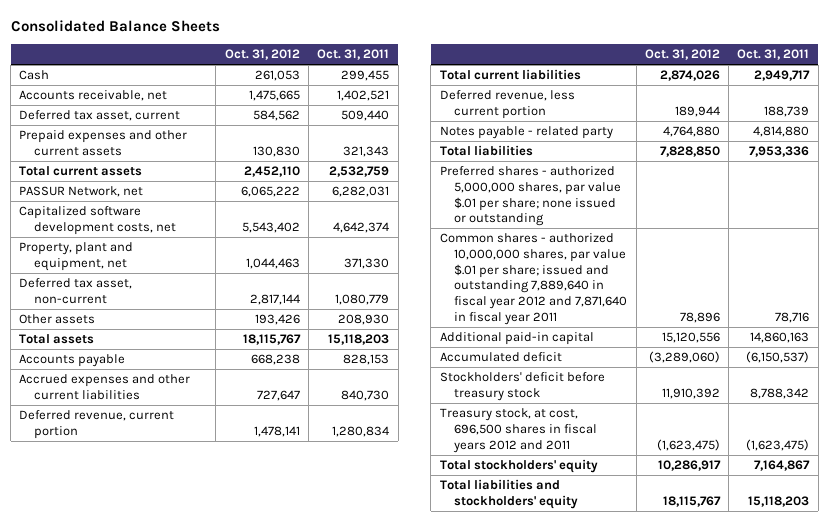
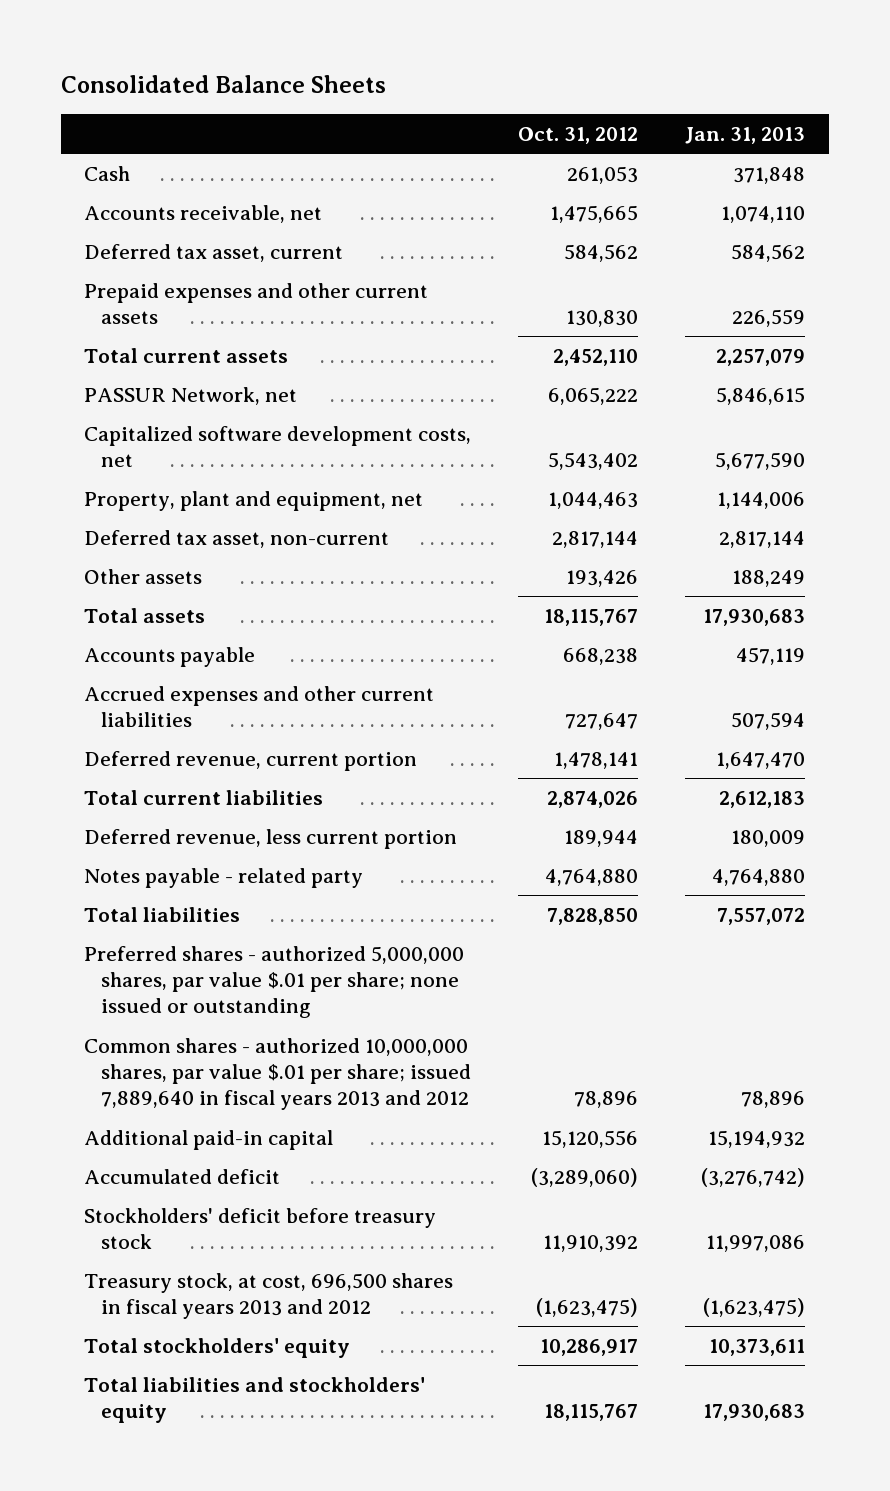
[317,49,390,61] Oct. 31, 2011 -> none
none -> [685,126,806,144] Jan. 31, 2013
[439,233,628,325] Common shares - authorized 10,000,000 shares, par value $.01 per share; issued and outstanding 7,889,640 in fiscal year 2012 and 7,871,640 in fiscal year 2011 -> [84,1037,471,1111] Common shares - authorized 10,000,000 shares, par value $.01 per share; issued 7,889,640 in fiscal years 2013 and 2012
[439,408,598,453] Treasury stock, at cost, 696,500 shares in fiscal years 2012 and 2011 -> [84,1272,454,1319] Treasury stock, at cost, 696,500 shares in fiscal years 2013 and 2012

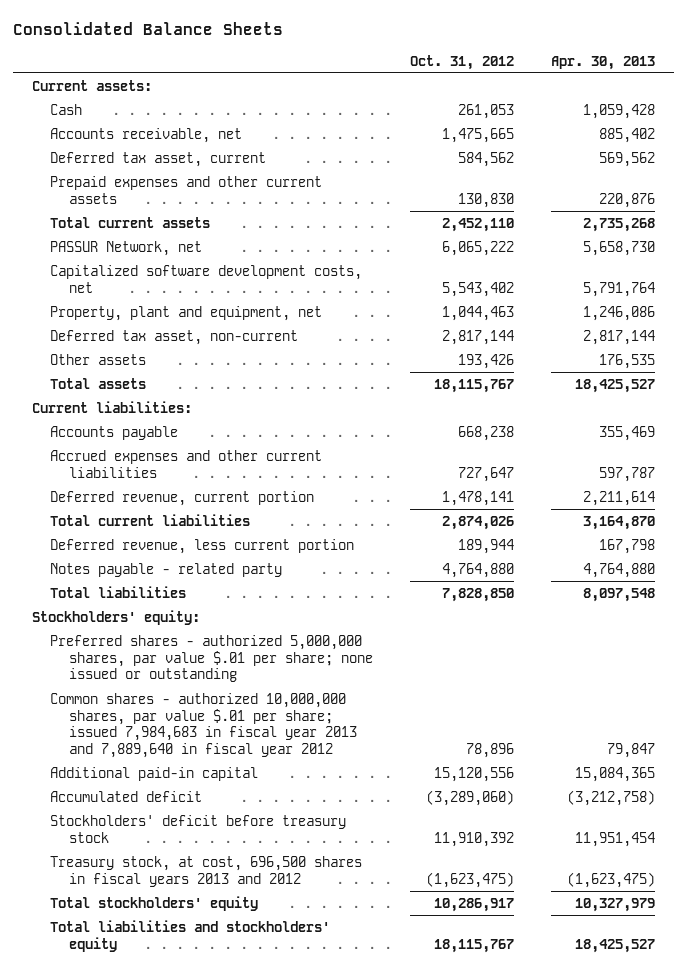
[685,126,806,144] Jan. 31, 2013 -> none
none -> [551,55,656,70] Apr. 30, 2013
none -> [31,79,152,91] Current assets:
none -> [31,400,192,413] Current liabilities:
none -> [31,609,200,625] Stockholders' equity:
[84,1037,471,1111] Common shares - authorized 10,000,000 shares, par value $.01 per share; issued 7,889,640 in fiscal years 2013 and 2012 -> [50,692,358,759] Common shares - authorized 10,000,000 shares, par value $.01 per share; issued 7,984,683 in fiscal year 2013 and 7,889,640 in fiscal year 2012

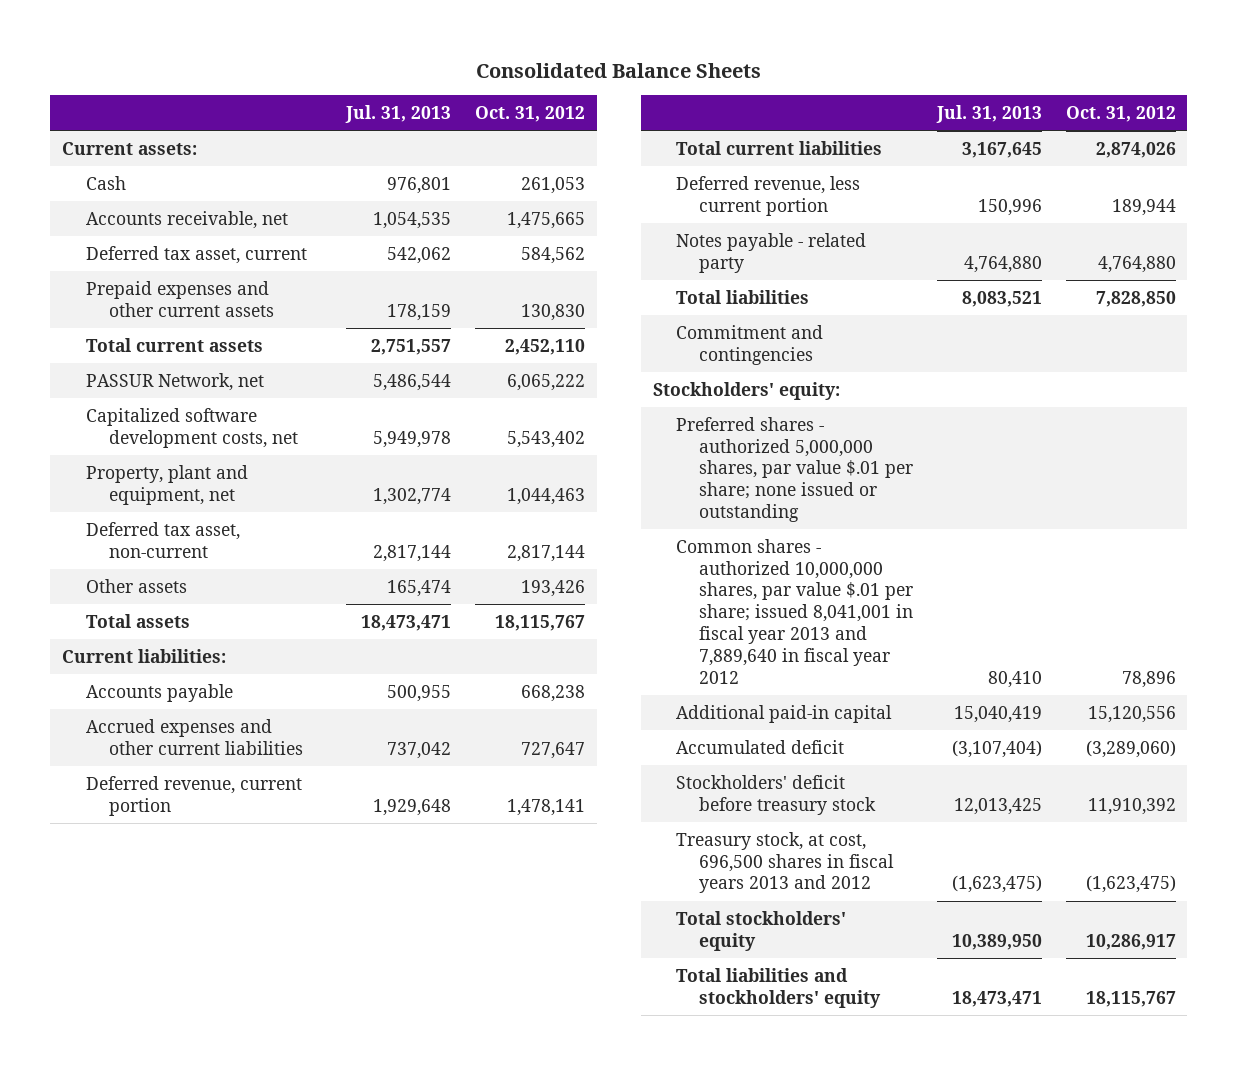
[551,55,656,70] Apr. 30, 2013 -> none
none -> [345,105,452,124] Jul. 31, 2013
none -> [676,324,824,365] Commitment and contingencies
[50,692,358,759] Common shares - authorized 10,000,000 shares, par value $.01 per share; issued 7,984,683 in fiscal year 2013 and 7,889,640 in fiscal year 2012 -> [676,538,914,684] Common shares - authorized 10,000,000 shares, par value $.01 per share; issued 8,041,001 in fiscal year 2013 and 7,889,640 in fiscal year 2012

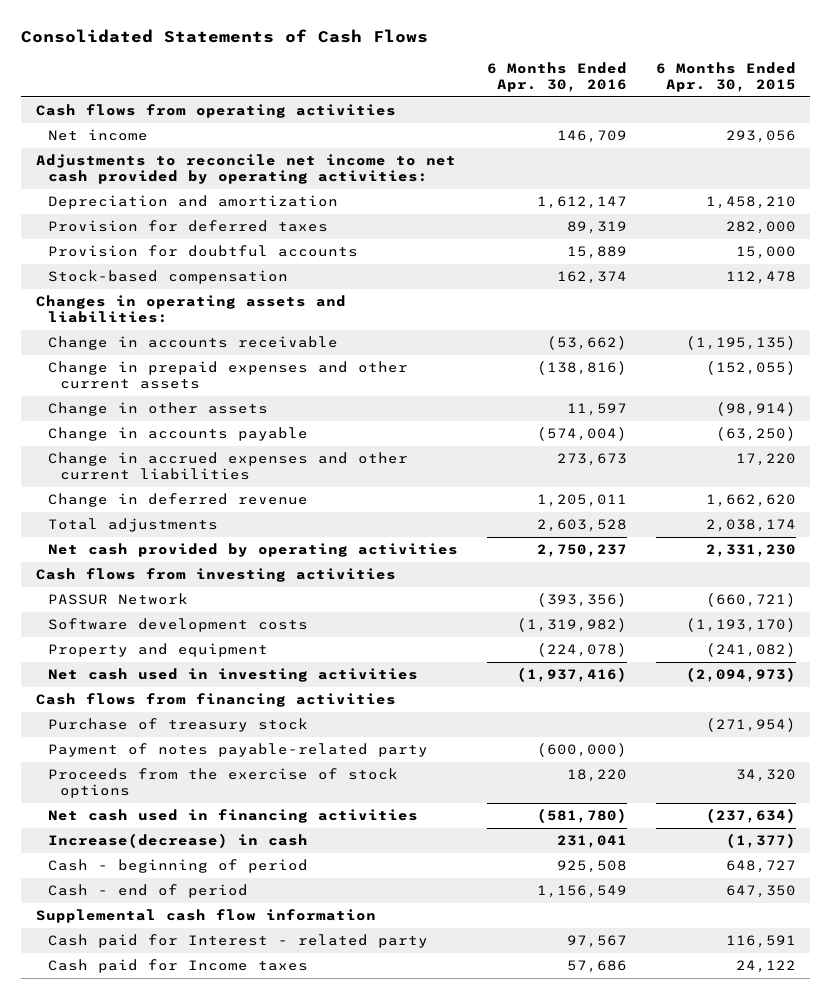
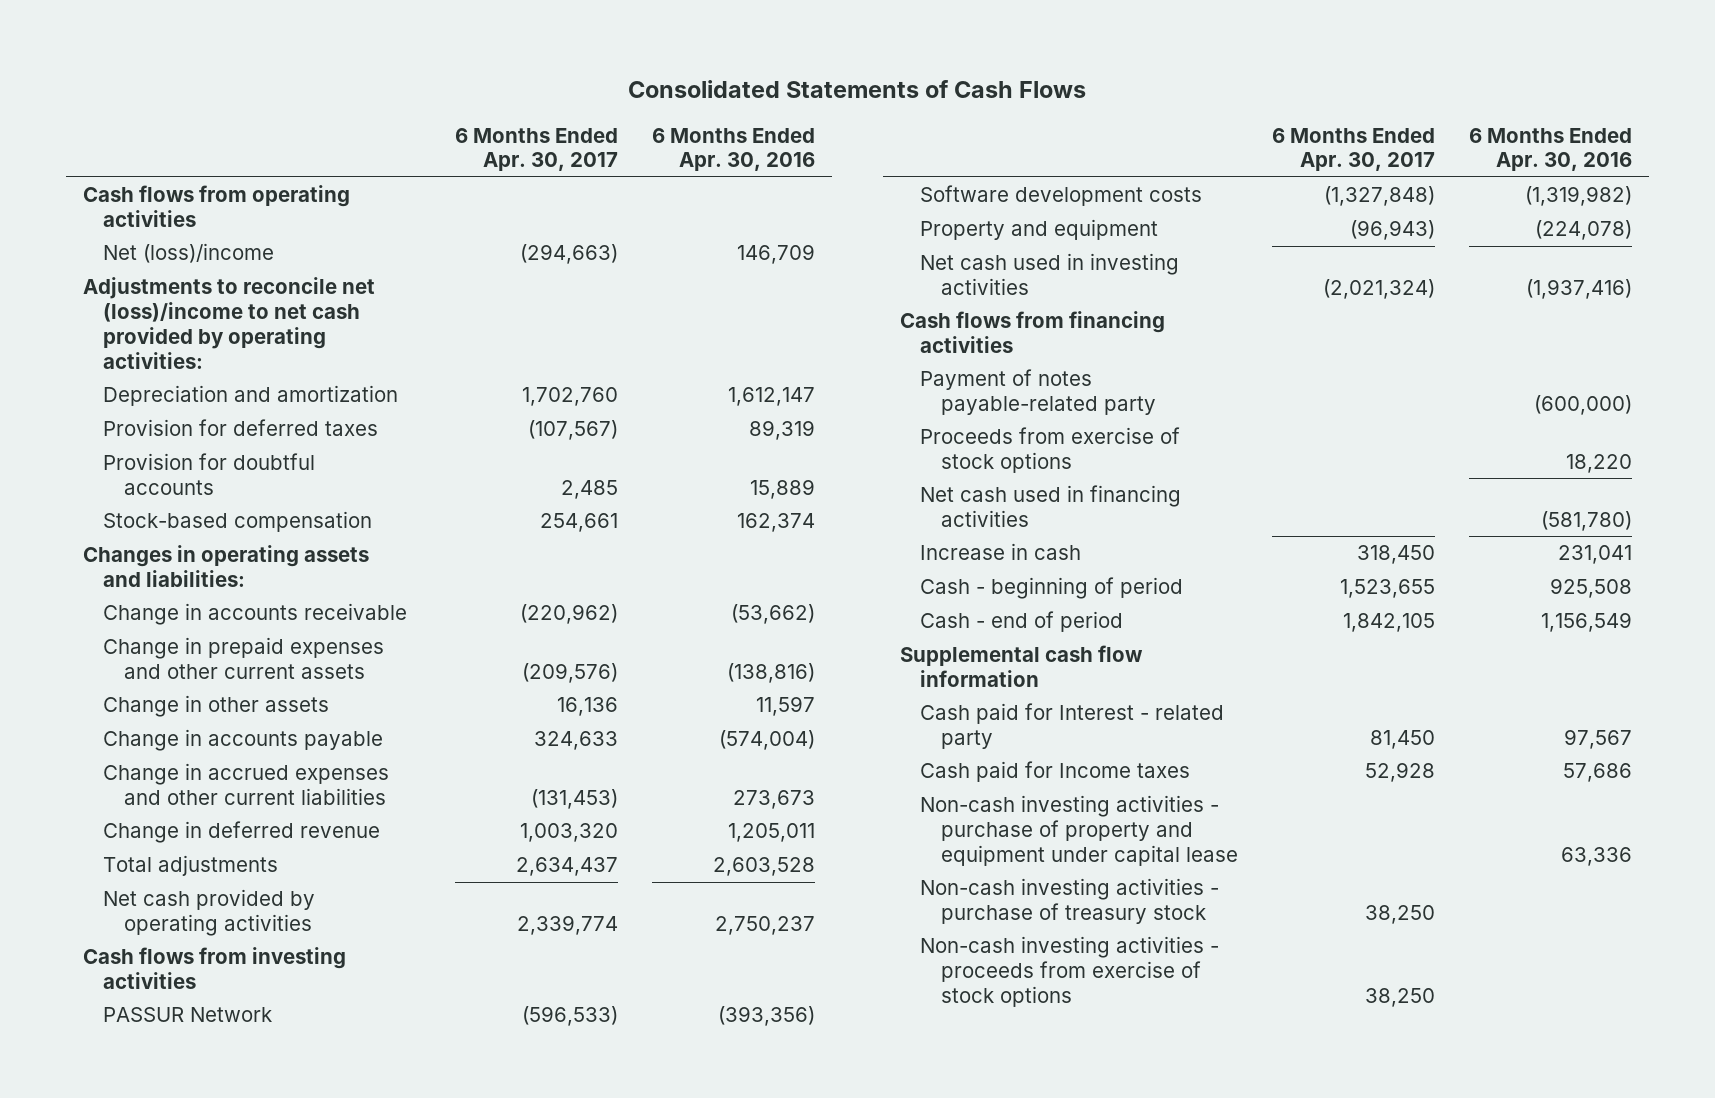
[655,62,796,92] 6 Months Ended Apr. 30, 2015 -> none
none -> [454,127,618,172] 6 Months Ended Apr. 30, 2017
[48,129,149,142] Net income -> [103,243,275,264] Net (loss)/income
[35,154,456,184] Adjustments to reconcile net income to net cash provided by operating activities: -> [83,277,376,369] Adjustments to reconcile net (loss)/income to net cash provided by operating activities:
[48,718,309,733] Purchase of treasury stock -> none
[48,768,399,798] Proceeds from the exercise of stock options -> [920,427,1181,474] Proceeds from exercise of stock options
[48,833,309,849] Increase(decrease) in cash -> [920,543,1082,561] Increase in cash
none -> [920,795,1238,866] Non-cash investing activities - purchase of property and equipment under capital lease
none -> [920,878,1220,925] Non-cash investing activities - purchase of treasury stock
none -> [920,936,1220,1007] Non-cash investing activities - proceeds from exercise of stock options

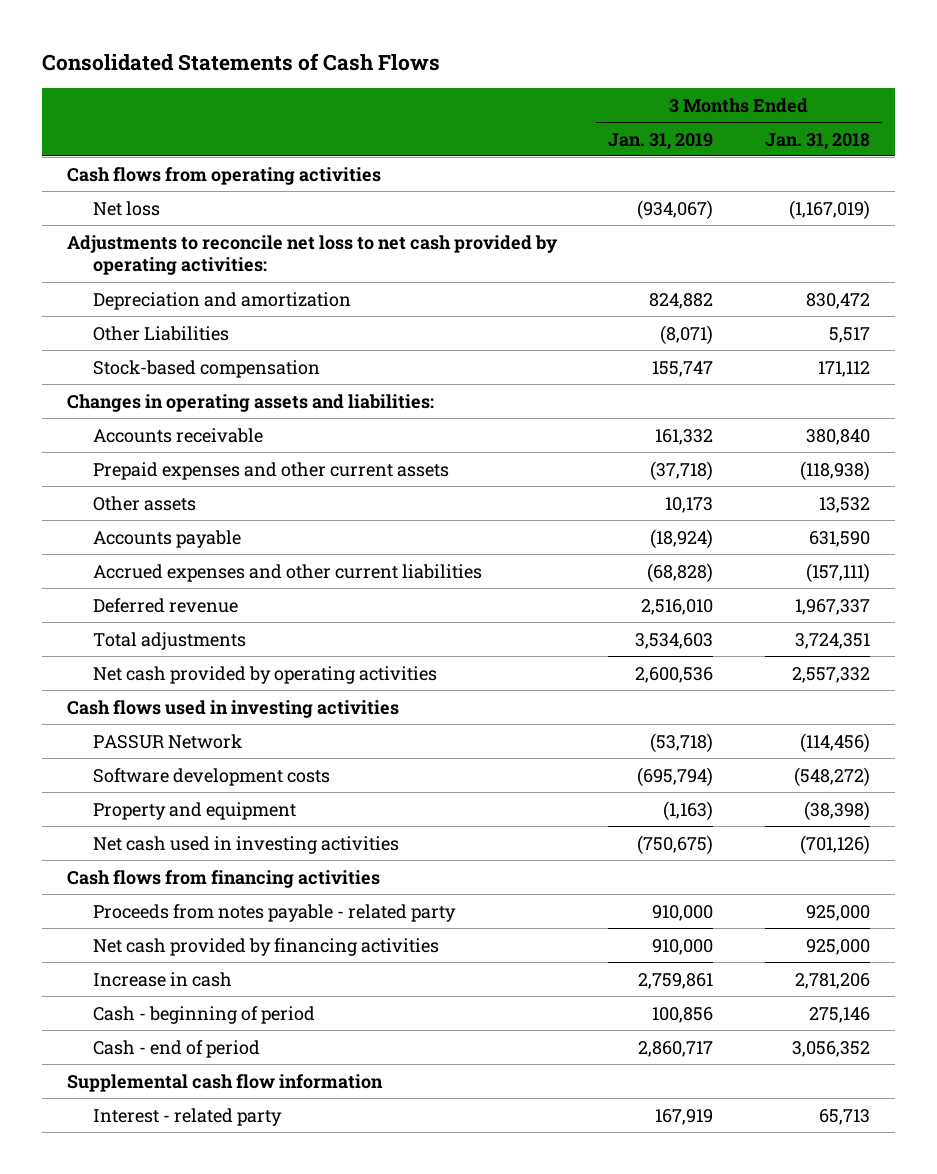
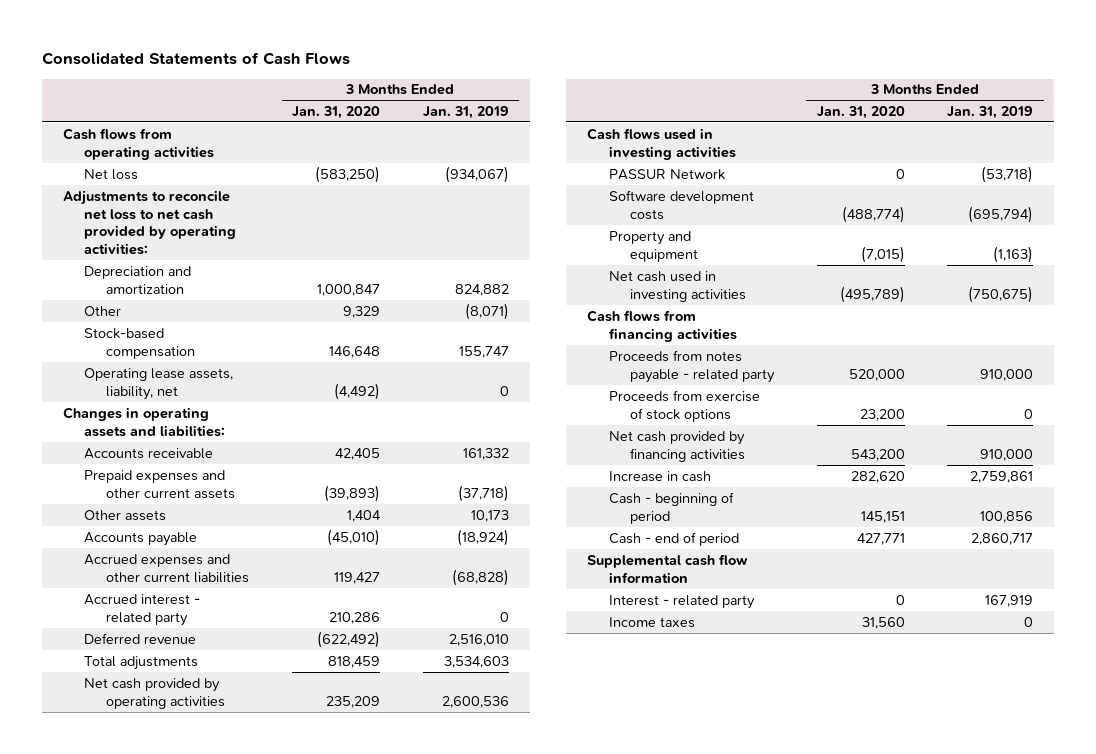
[764,132,870,150] Jan. 31, 2018 -> none
none -> [292,106,381,120] Jan. 31, 2020
[93,325,230,341] Other Liabilities -> [84,305,122,316] Other
none -> [84,367,234,400] Operating lease assets, liability, net
none -> [84,593,201,626] Accrued interest - related party
none -> [608,389,760,422] Proceeds from exercise of stock options
none -> [608,616,695,628] Income taxes

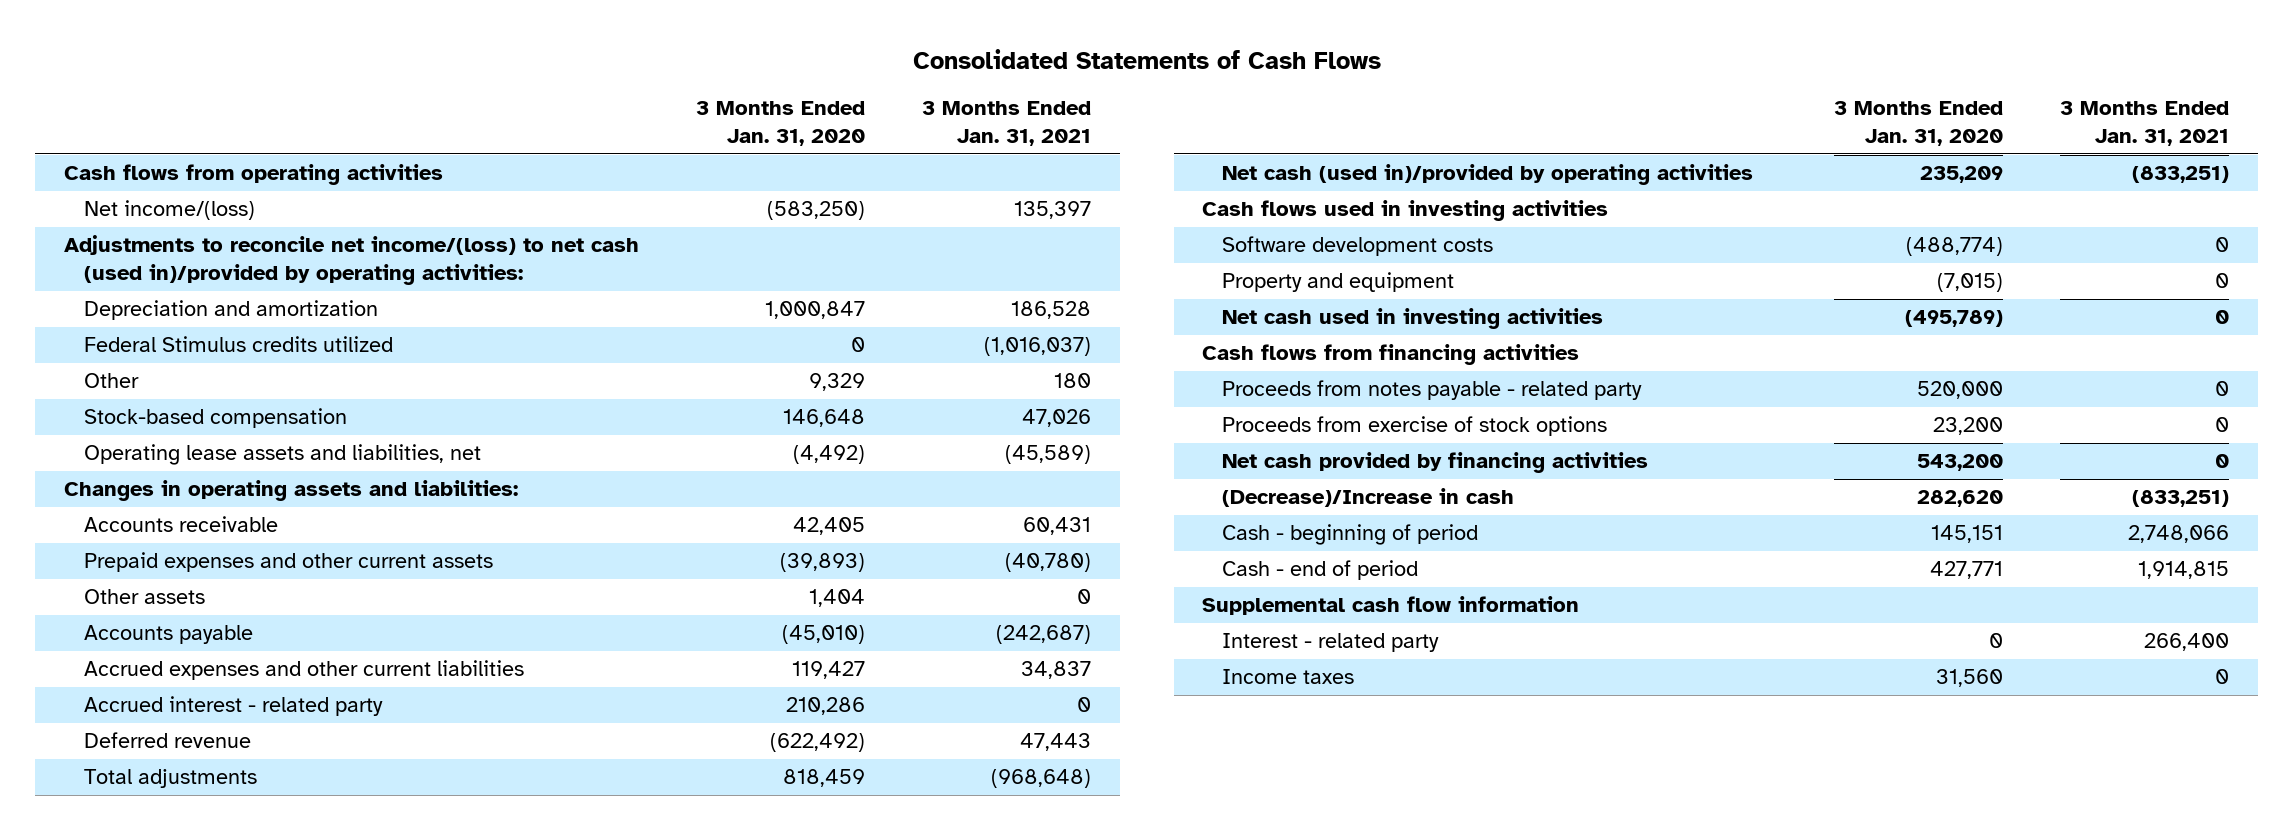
[422,106,509,120] Jan. 31, 2019 -> none
none -> [922,101,1092,147] 3 Months Ended Jan. 31, 2021
[84,168,139,180] Net loss -> [83,200,255,221] Net income/(loss)
[62,189,237,256] Adjustments to reconcile net loss to net cash provided by operating activities: -> [63,235,639,286] Adjustments to reconcile net income/(loss) to net cash (used in)/provided by operating activities:
none -> [83,336,393,353] Federal Stimulus credits utilized
[84,367,234,400] Operating lease assets, liability, net -> [83,444,481,466] Operating lease assets and liabilities, net
[84,677,225,709] Net cash provided by operating activities -> [1221,164,1753,186] Net cash (used in)/provided by operating activities
[608,168,725,180] PASSUR Network -> none
[608,470,711,482] Increase in cash -> [1221,488,1514,508] (Decrease)/Increase in cash

